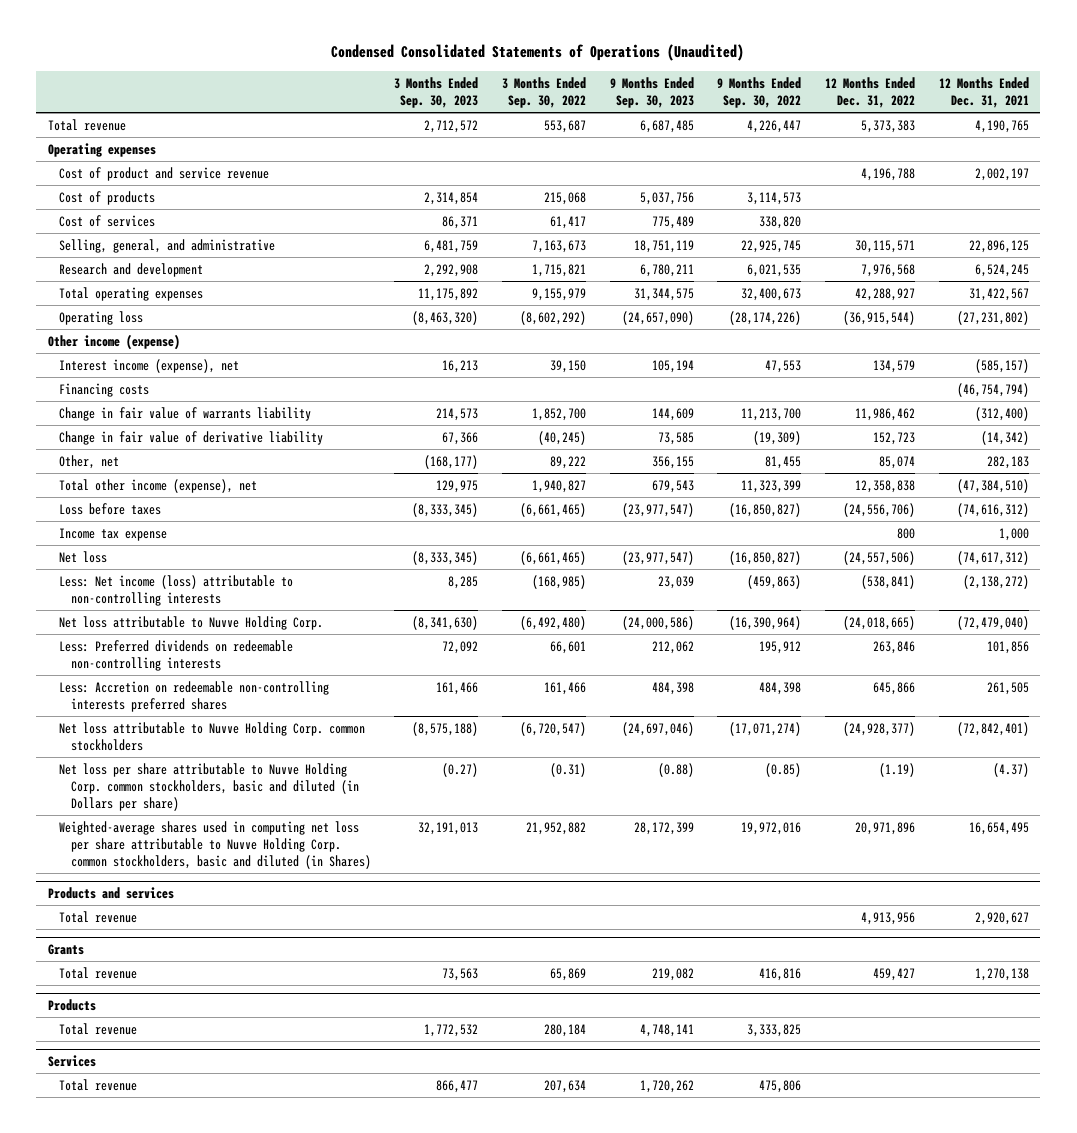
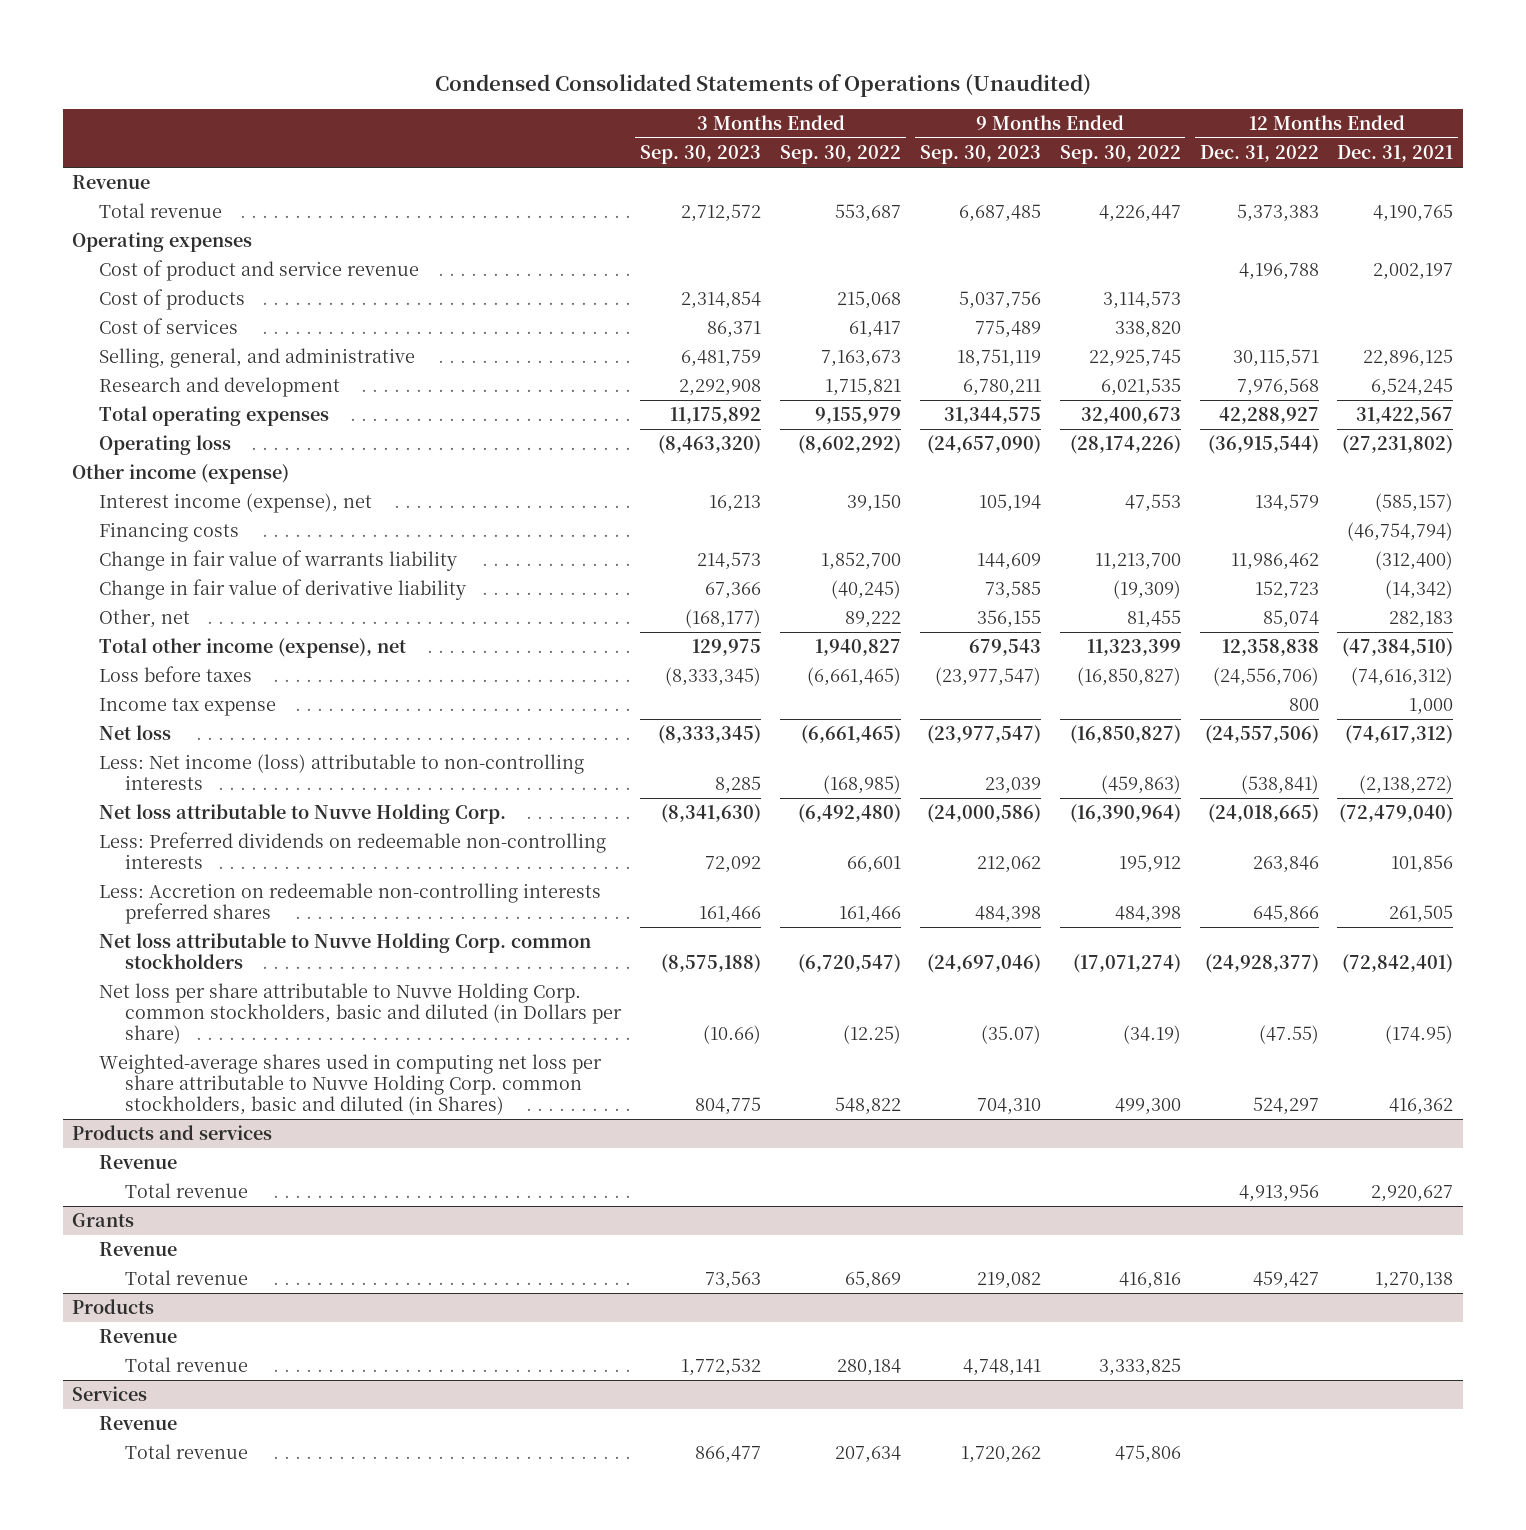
none -> [72,175,151,190] Revenue
[442,762,479,777] (0.27) -> [703,1025,762,1045] (10.66)
[549,762,586,777] (0.31) -> [843,1025,902,1045] (12.25)
[657,762,694,777] (0.88) -> [980,1025,1041,1045] (35.07)
[765,762,802,777] (0.85) -> [1122,1025,1181,1045] (34.19)
[878,762,915,777] (1.19) -> [1258,1025,1319,1045] (47.55)
[992,762,1029,777] (4.37) -> [1385,1025,1454,1045] (174.95)
[418,821,479,835] 32,191,013 -> [695,1097,762,1116] 804,775
[525,821,586,835] 21,952,882 -> [835,1097,902,1116] 548,822
[633,821,694,835] 28,172,399 -> [976,1098,1041,1116] 704,310
[741,821,802,835] 19,972,016 -> [1114,1098,1181,1116] 499,300
[854,821,915,835] 20,971,896 -> [1252,1097,1319,1116] 524,297
[968,821,1029,835] 16,654,495 -> [1389,1098,1454,1116] 416,362
none -> [98,1155,177,1170] Revenue
none -> [98,1242,177,1257] Revenue
none -> [98,1329,177,1344] Revenue
none -> [98,1416,177,1431] Revenue

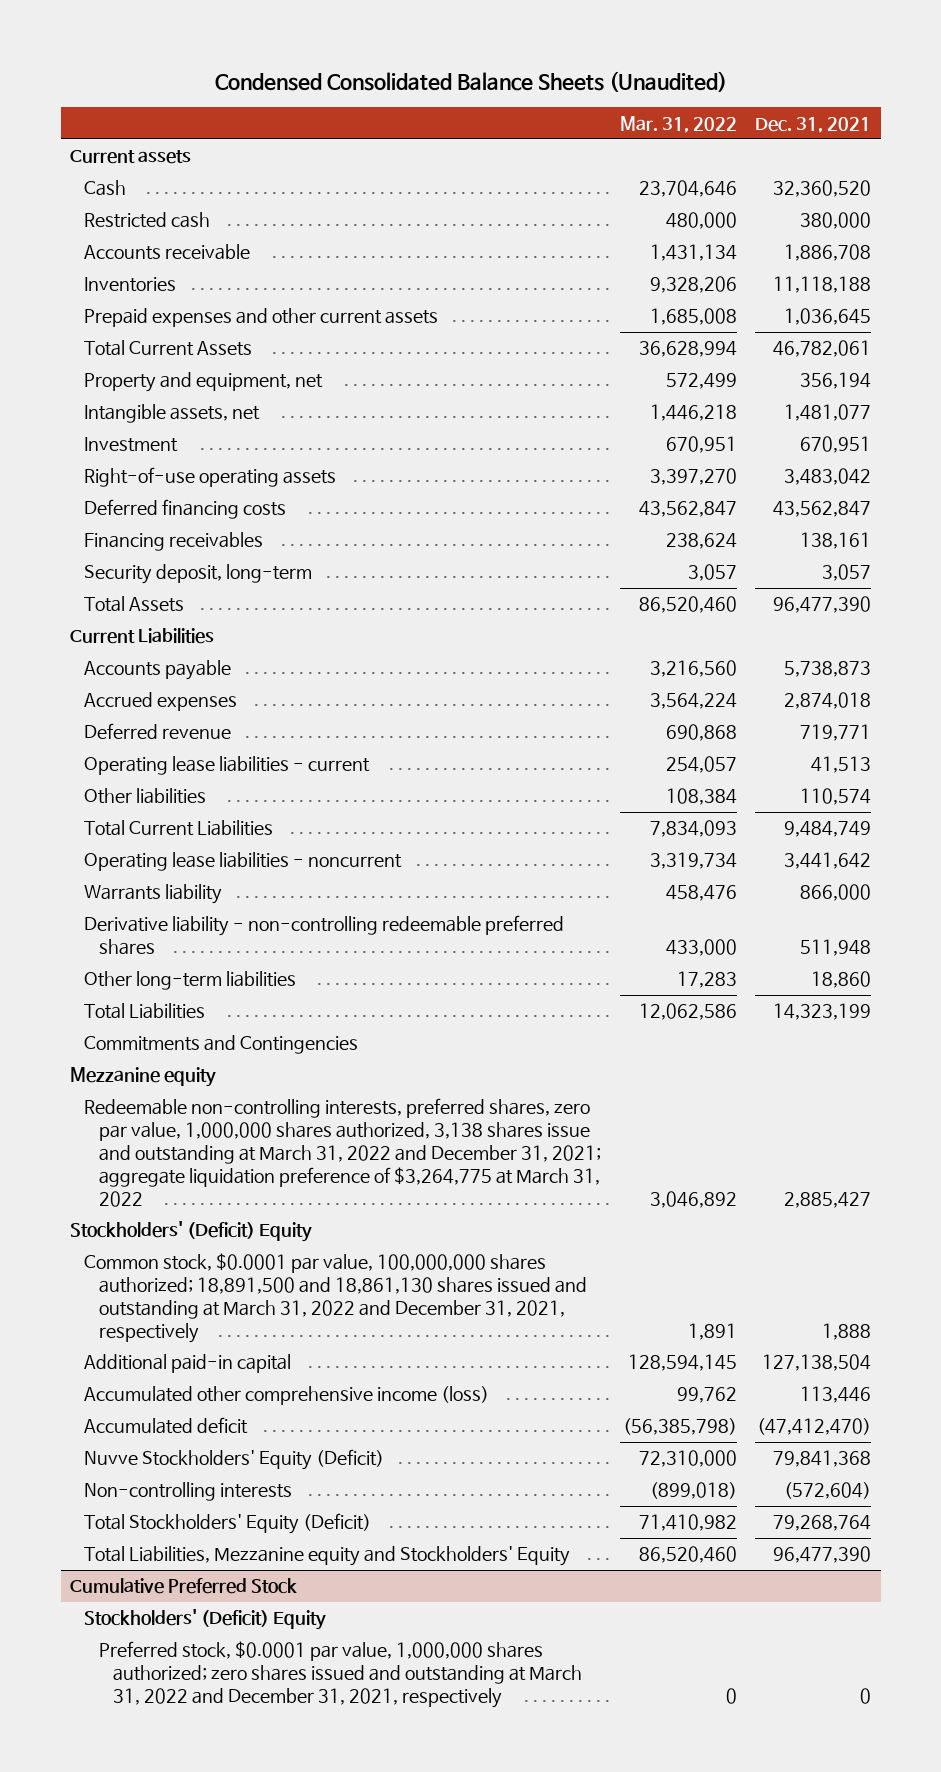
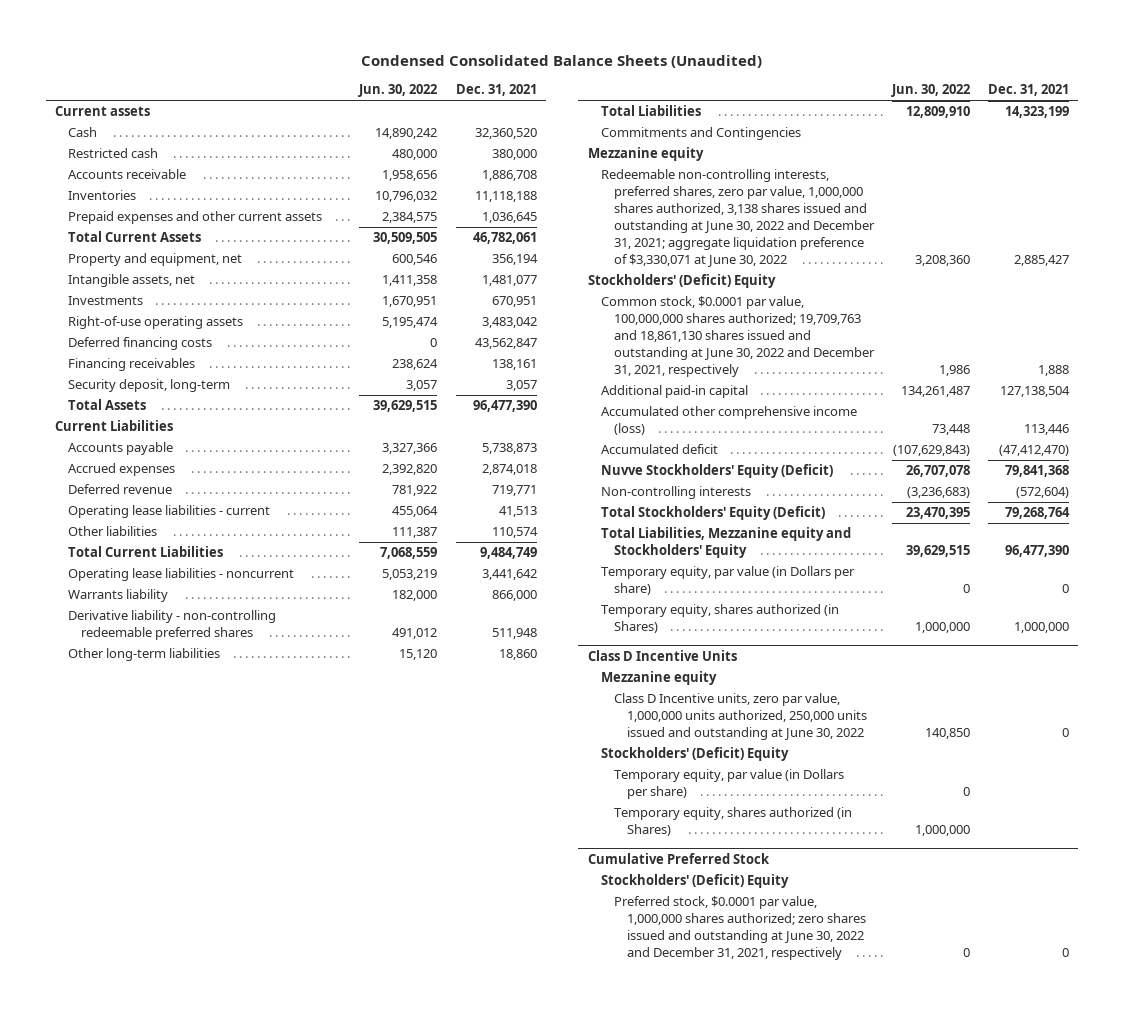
[619,115,737,133] Mar. 31, 2022 -> none
none -> [358,84,438,98] Jun. 30, 2022
[84,437,179,453] Investment -> [67,296,143,306] Investments
[84,1098,601,1207] Redeemable non-controlling interests, preferred shares, zero par value, 1,000,000 shares authorized, 3,138 shares issue and outstanding at March 31, 2022 and December 31, 2021; aggregate liquidation preference of $3,264,775 at March 31, 2022 -> [600,169,875,267] Redeemable non-controlling interests, preferred shares, zero par value, 1,000,000 shares authorized, 3,138 shares issued and outstanding at June 30, 2022 and December 31, 2021; aggregate liquidation preference of $3,330,071 at June 30, 2022
[84,1253,587,1343] Common stock, $0.0001 par value, 100,000,000 shares authorized; 18,891,500 and 18,861,130 shares issued and outstanding at March 31, 2022 and December 31, 2021, respectively -> [600,296,875,377] Common stock, $0.0001 par value, 100,000,000 shares authorized; 19,709,763 and 18,861,130 shares issued and outstanding at June 30, 2022 and December 31, 2021, respectively
none -> [600,566,855,596] Temporary equity, par value (in Dollars per share)
none -> [600,604,839,634] Temporary equity, shares authorized (in Shares)
none -> [587,649,737,661] Class D Incentive Units
none -> [600,671,717,686] Mezzanine equity
none -> [613,693,867,741] Class D Incentive units, zero par value, 1,000,000 units authorized, 250,000 units issued and outstanding at June 30, 2022
none -> [600,747,789,762] Stockholders' (Deficit) Equity
none -> [613,769,844,800] Temporary equity, par value (in Dollars per share)
none -> [613,807,852,837] Temporary equity, shares authorized (in Shares)
[98,1641,583,1709] Preferred stock, $0.0001 par value, 1,000,000 shares authorized; zero shares issued and outstanding at March 31, 2022 and December 31, 2021, respectively -> [613,896,866,960] Preferred stock, $0.0001 par value, 1,000,000 shares authorized; zero shares issued and outstanding at June 30, 2022 and December 31, 2021, respectively

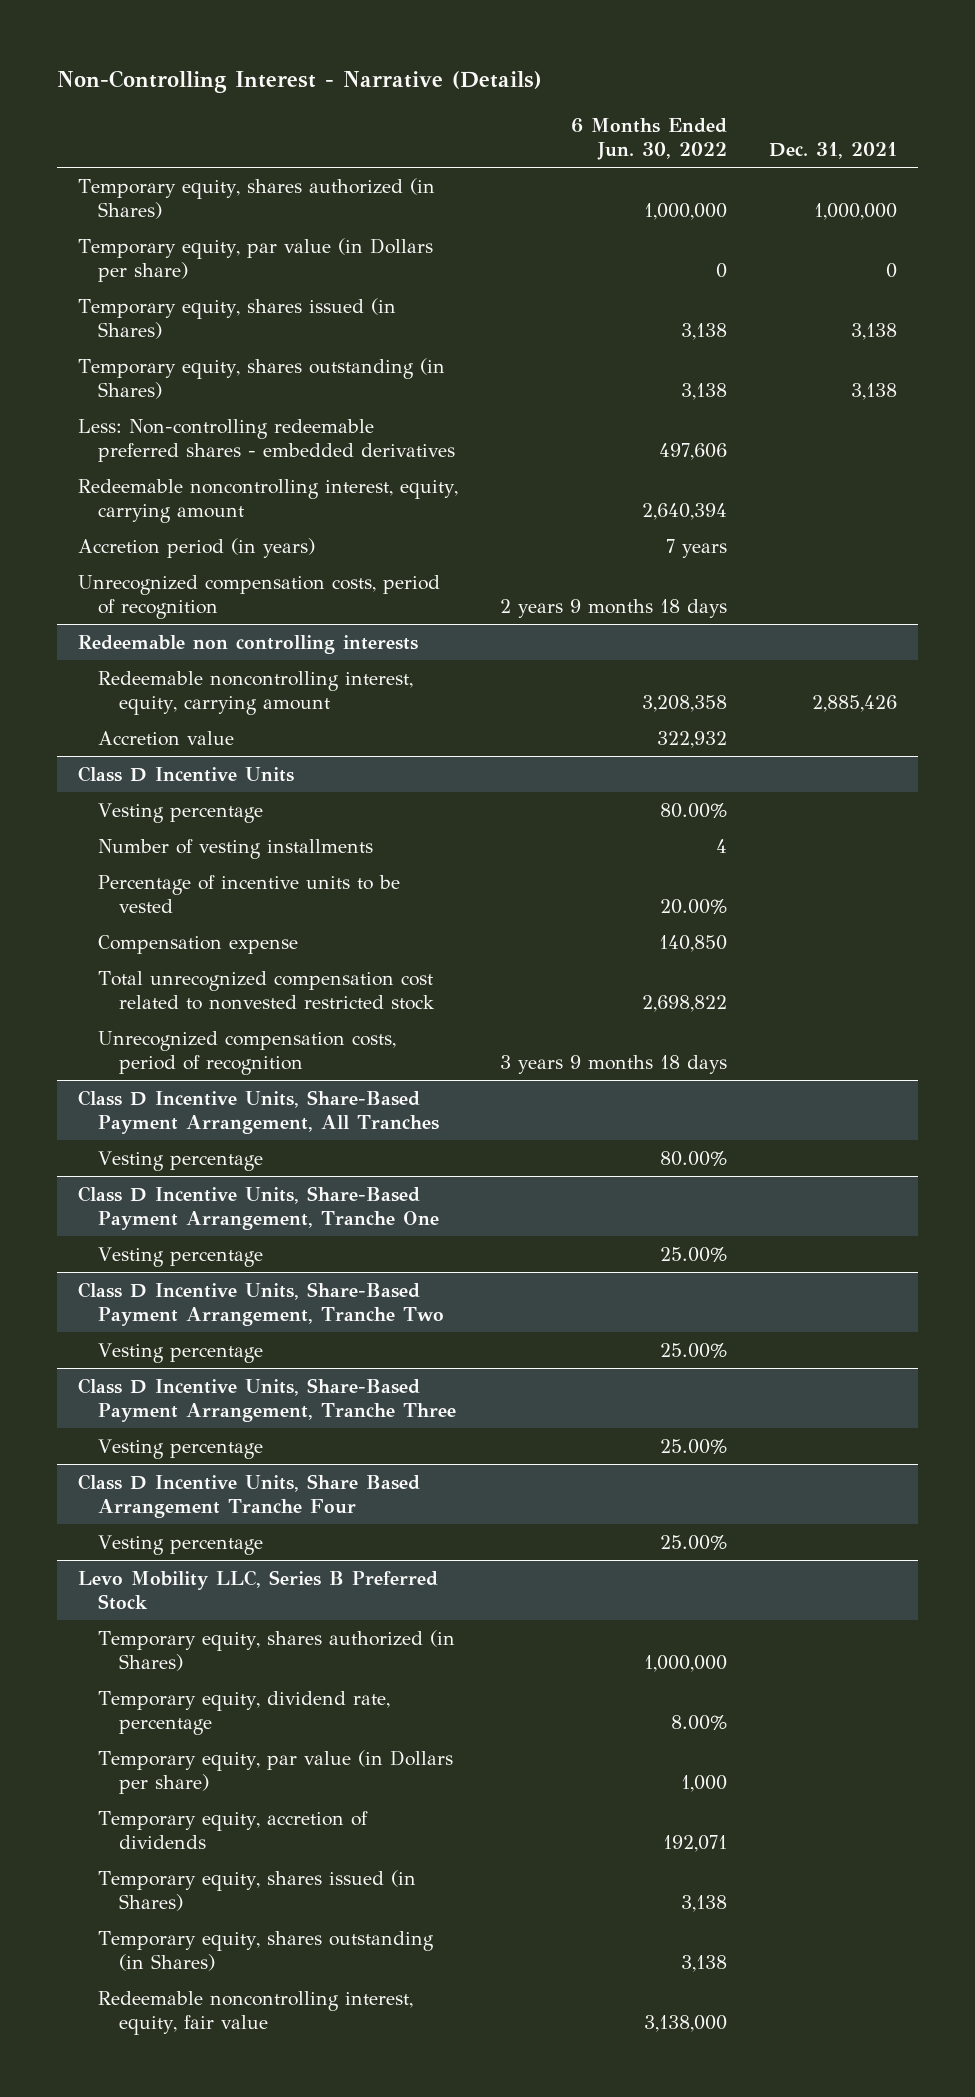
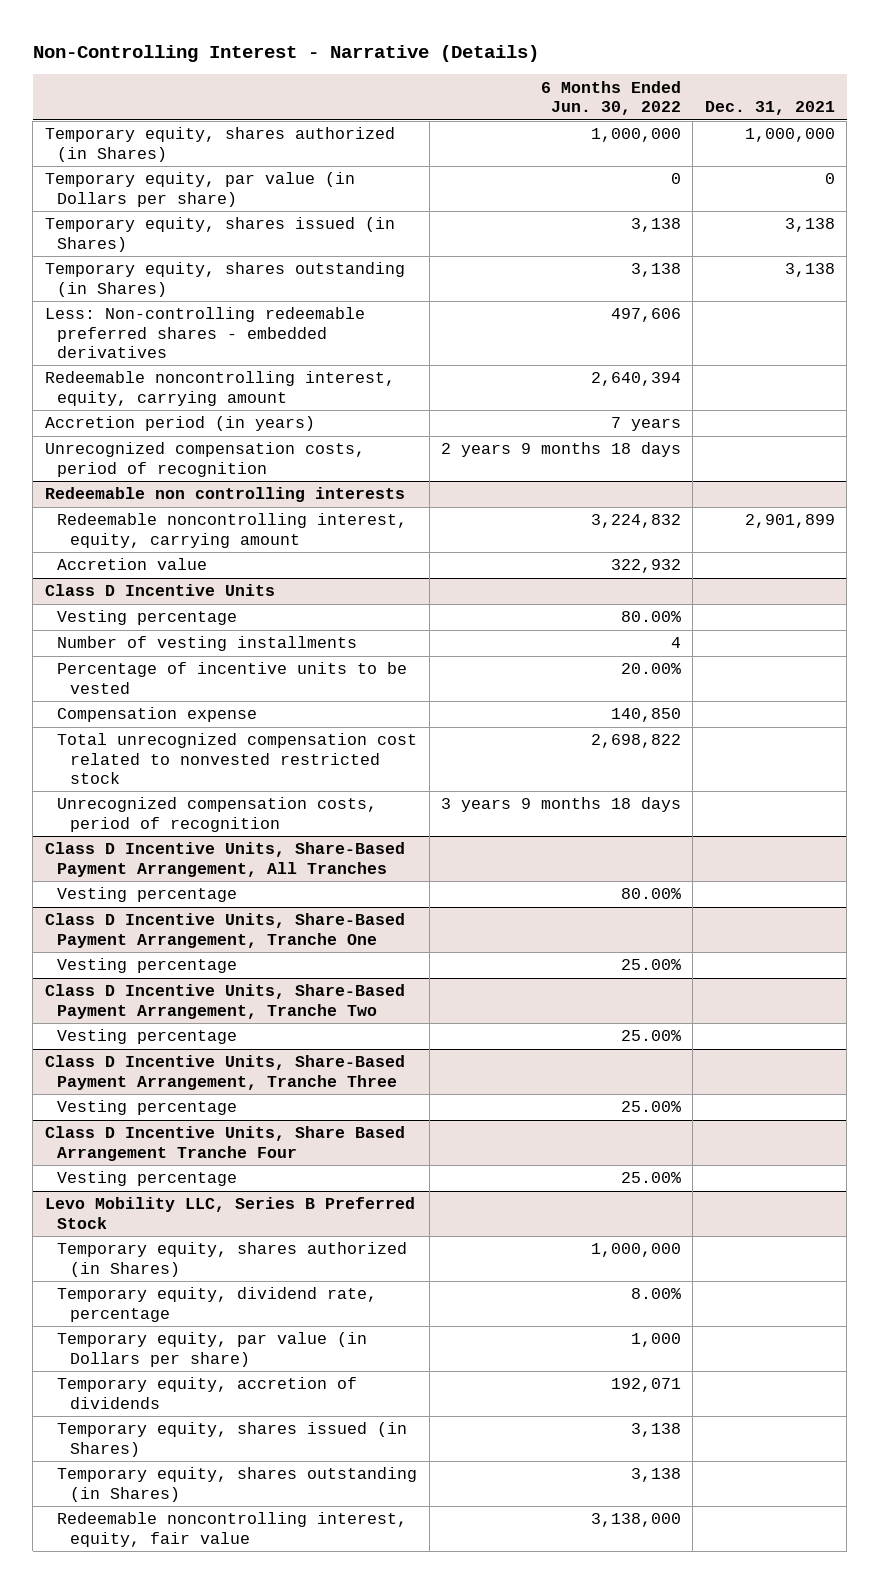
[641,695,727,713] 3,208,358 -> [590,514,681,529] 3,224,832
[812,695,898,713] 2,885,426 -> [744,514,835,529] 2,901,899

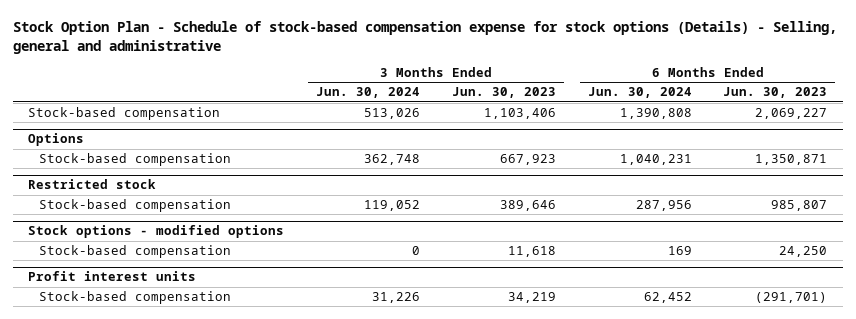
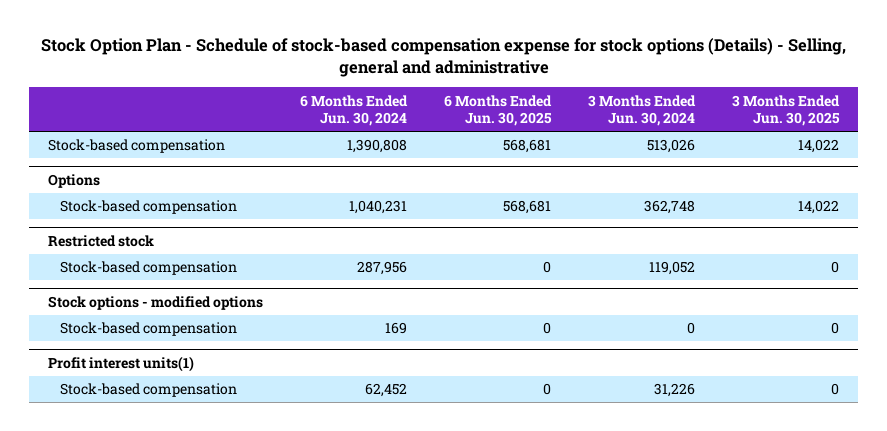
[451,87,556,99] Jun. 30, 2023 -> none
[723,87,828,99] Jun. 30, 2023 -> none
none -> [444,94,553,127] 6 Months Ended Jun. 30, 2025
none -> [732,94,841,127] 3 Months Ended Jun. 30, 2025
[28,271,197,282] Profit interest units -> [47,356,194,373] Profit interest units(1)

